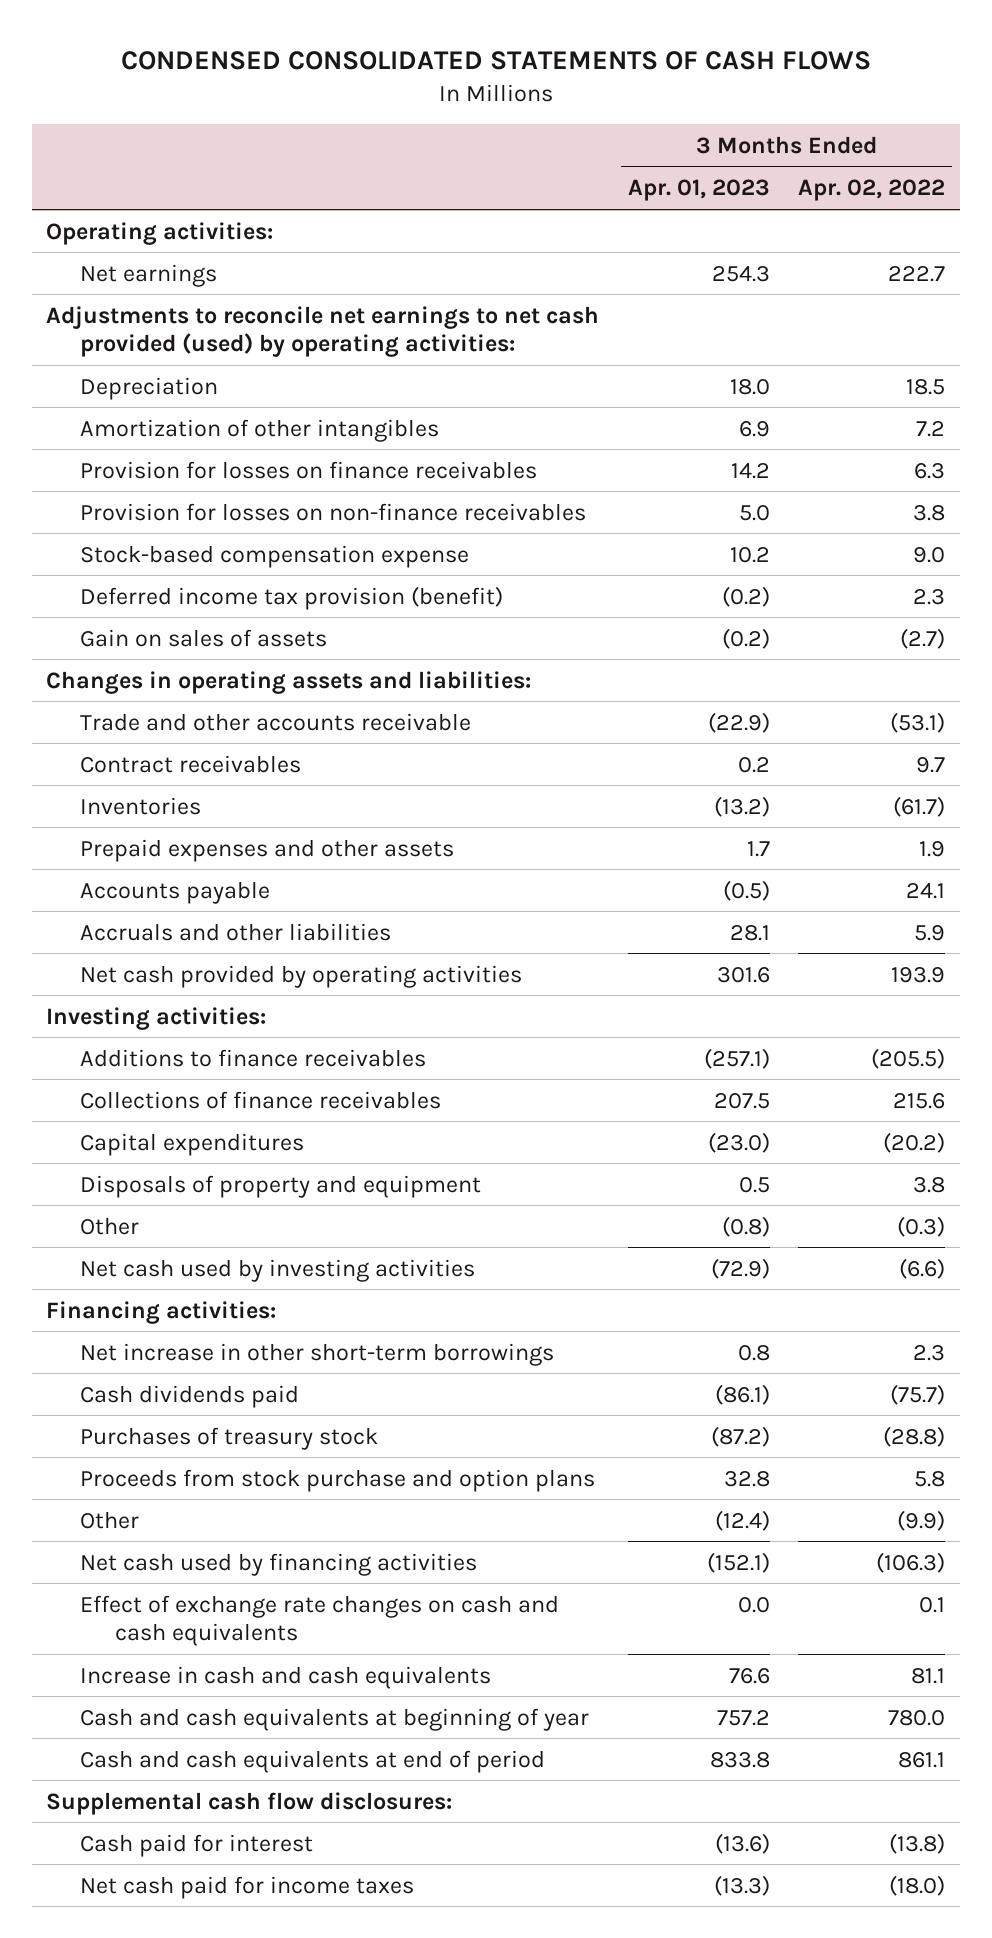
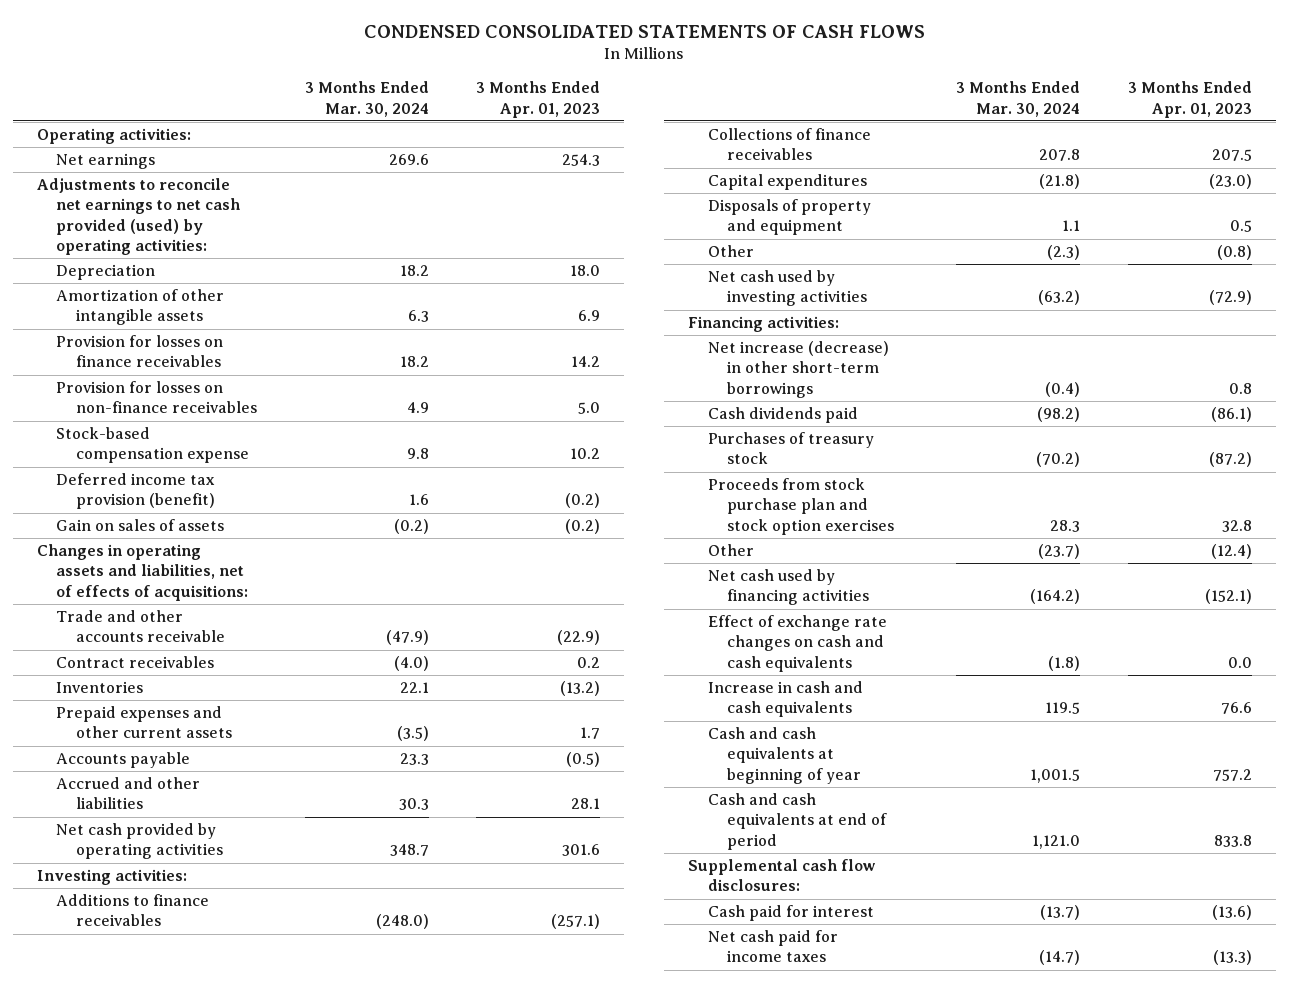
[798,179,946,202] Apr. 02, 2022 -> none
none -> [304,81,429,117] 3 Months Ended Mar. 30, 2024
[80,418,440,442] Amortization of other intangibles -> [56,289,225,326] Amortization of other intangible assets
[46,670,532,694] Changes in operating assets and liabilities: -> [36,544,249,601] Changes in operating assets and liabilities, net of effects of acquisitions:
[80,838,455,862] Prepaid expenses and other assets -> [56,706,232,739] Prepaid expenses and other current assets
[80,922,392,941] Accruals and other liabilities -> [56,777,201,810] Accrued and other liabilities
[80,1342,555,1366] Net increase in other short-term borrowings -> [707,341,889,398] Net increase (decrease) in other short-term borrowings
[80,1468,596,1492] Proceeds from stock purchase and option plans -> [707,478,894,535] Proceeds from stock purchase plan and stock option exercises

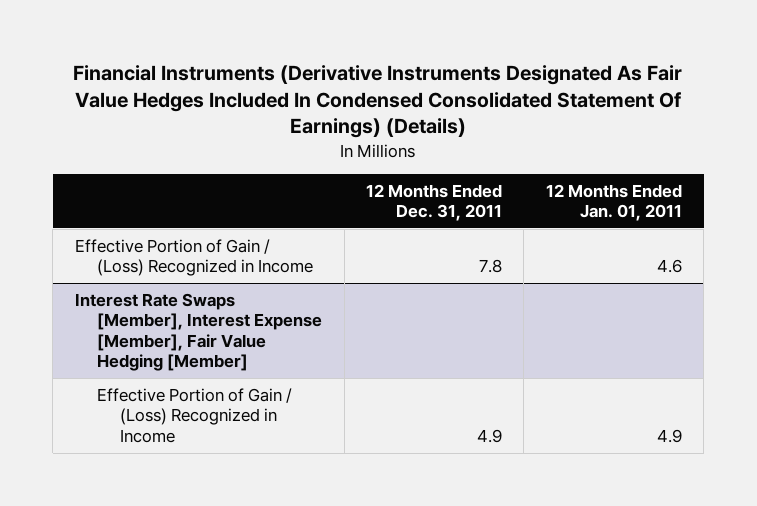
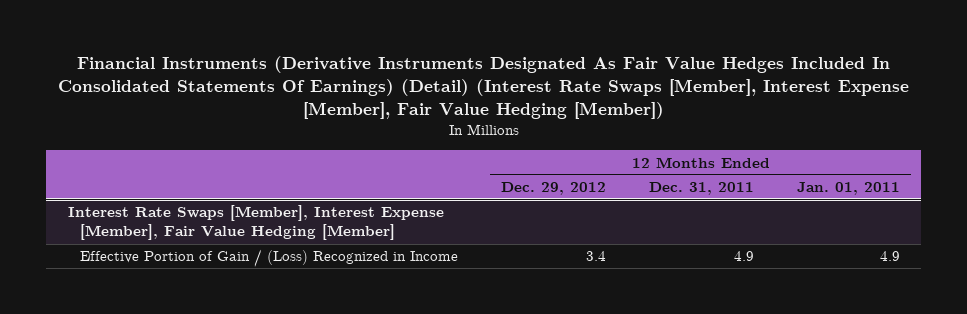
[73,64,683,139] Financial Instruments (Derivative Instruments Designated As Fair Value Hedges Included In Condensed Consolidated Statement Of Earnings) (Details) -> [57,56,909,120] Financial Instruments (Derivative Instruments Designated As Fair Value Hedges Included In Consolidated Statements Of Earnings) (Detail) (Interest Rate Swaps [Member], Interest Expense [Member], Fair Value Hedging [Member])
none -> [501,181,607,195] Dec. 29, 2012
[74,238,314,277] Effective Portion of Gain / (Loss) Recognized in Income -> none

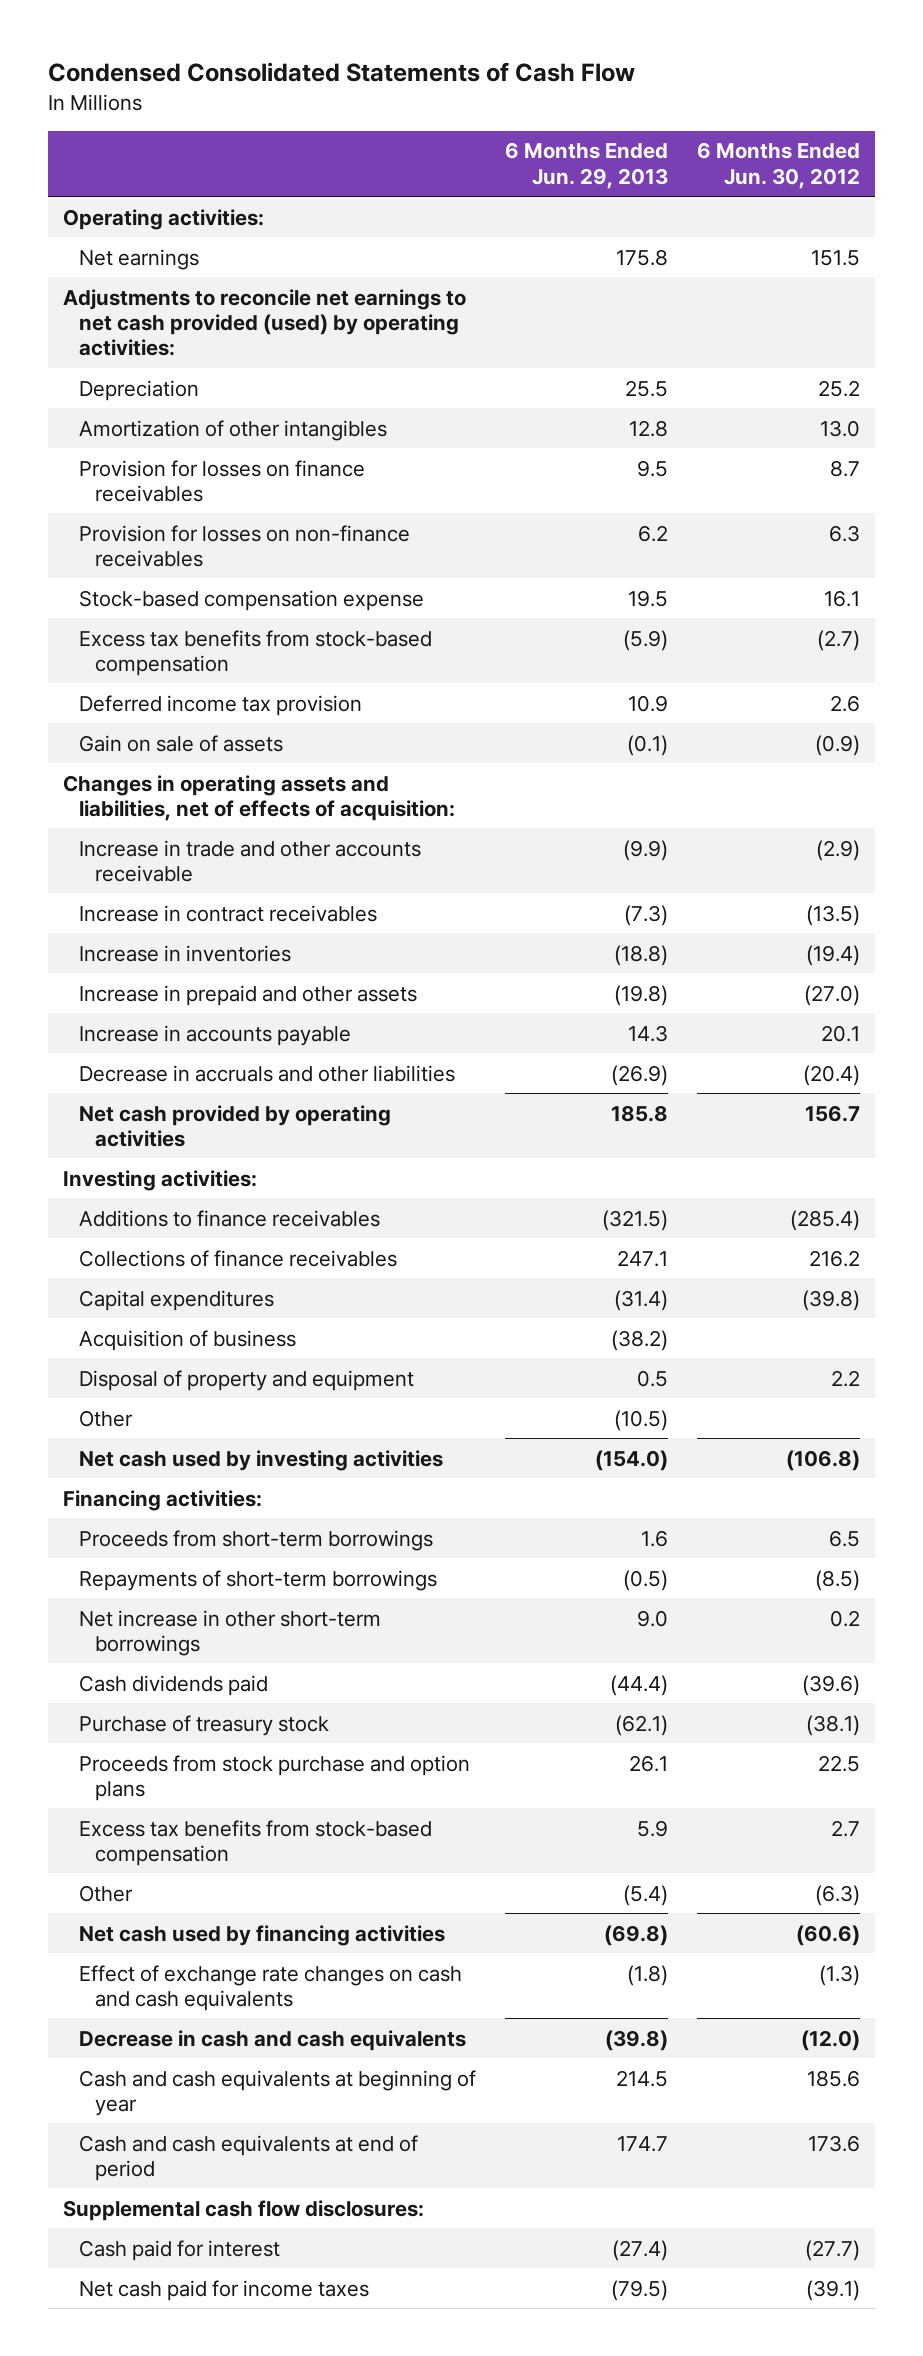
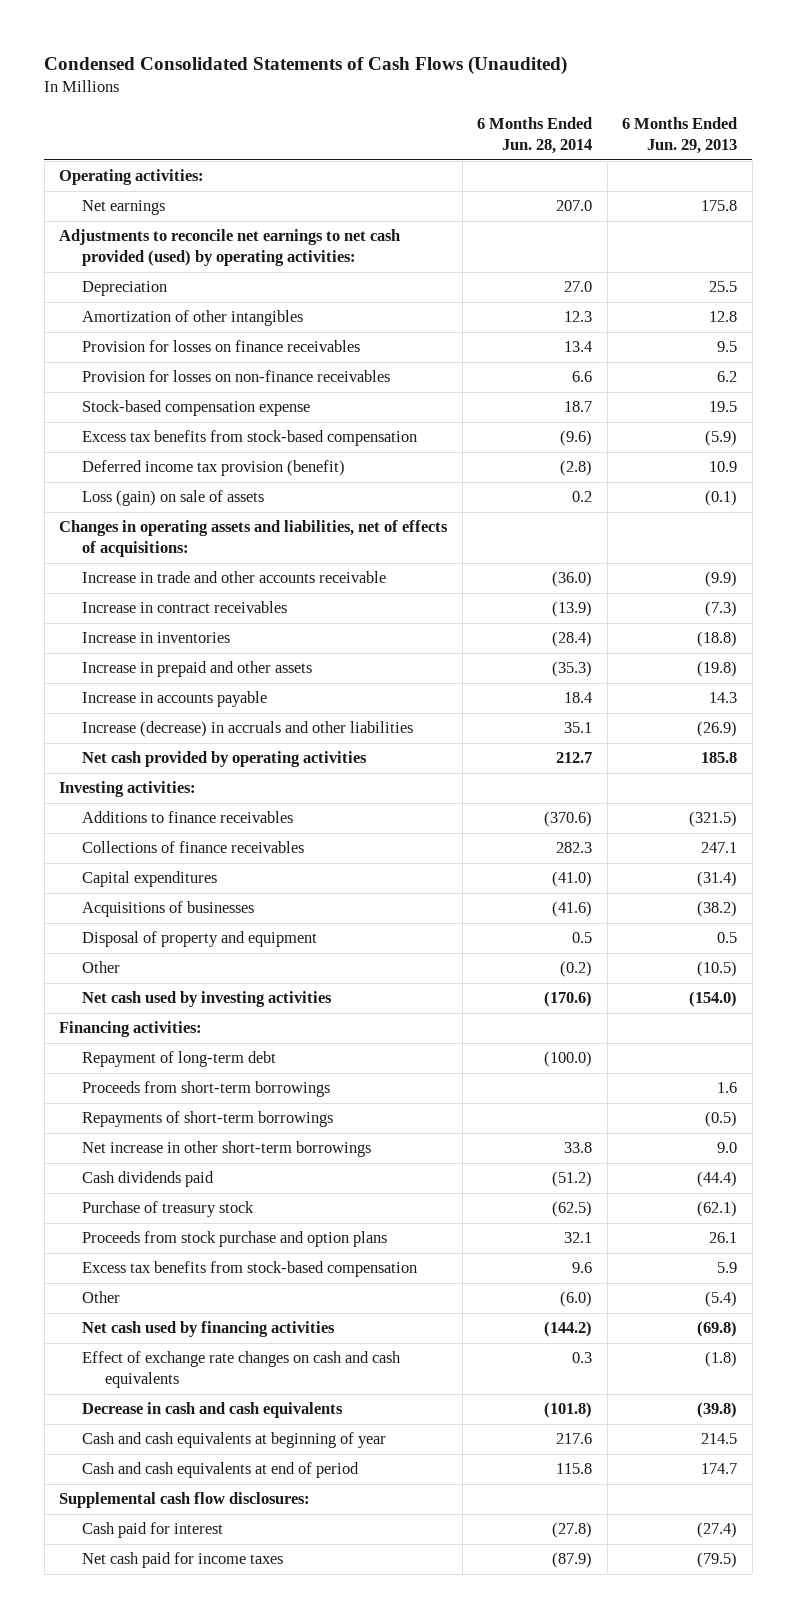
[48,62,636,83] Condensed Consolidated Statements of Cash Flow -> [44,55,568,75] Condensed Consolidated Statements of Cash Flows (Unaudited)
[697,142,861,189] 6 Months Ended Jun. 30, 2012 -> none
none -> [477,117,593,154] 6 Months Ended Jun. 28, 2014
[79,694,363,716] Deferred income tax provision -> [82,460,346,477] Deferred income tax provision (benefit)
[79,734,284,752] Gain on sale of assets -> [82,490,265,507] Loss (gain) on sale of assets
[62,774,456,821] Changes in operating assets and liabilities, net of effects of acquisition: -> [59,520,449,558] Changes in operating assets and liabilities, net of effects of acquisitions:
[79,1064,456,1082] Decrease in accruals and other liabilities -> [82,721,414,738] Increase (decrease) in accruals and other liabilities
[79,1329,297,1351] Acquisition of business -> [82,901,255,918] Acquisitions of businesses
none -> [82,1051,277,1068] Repayment of long-term debt

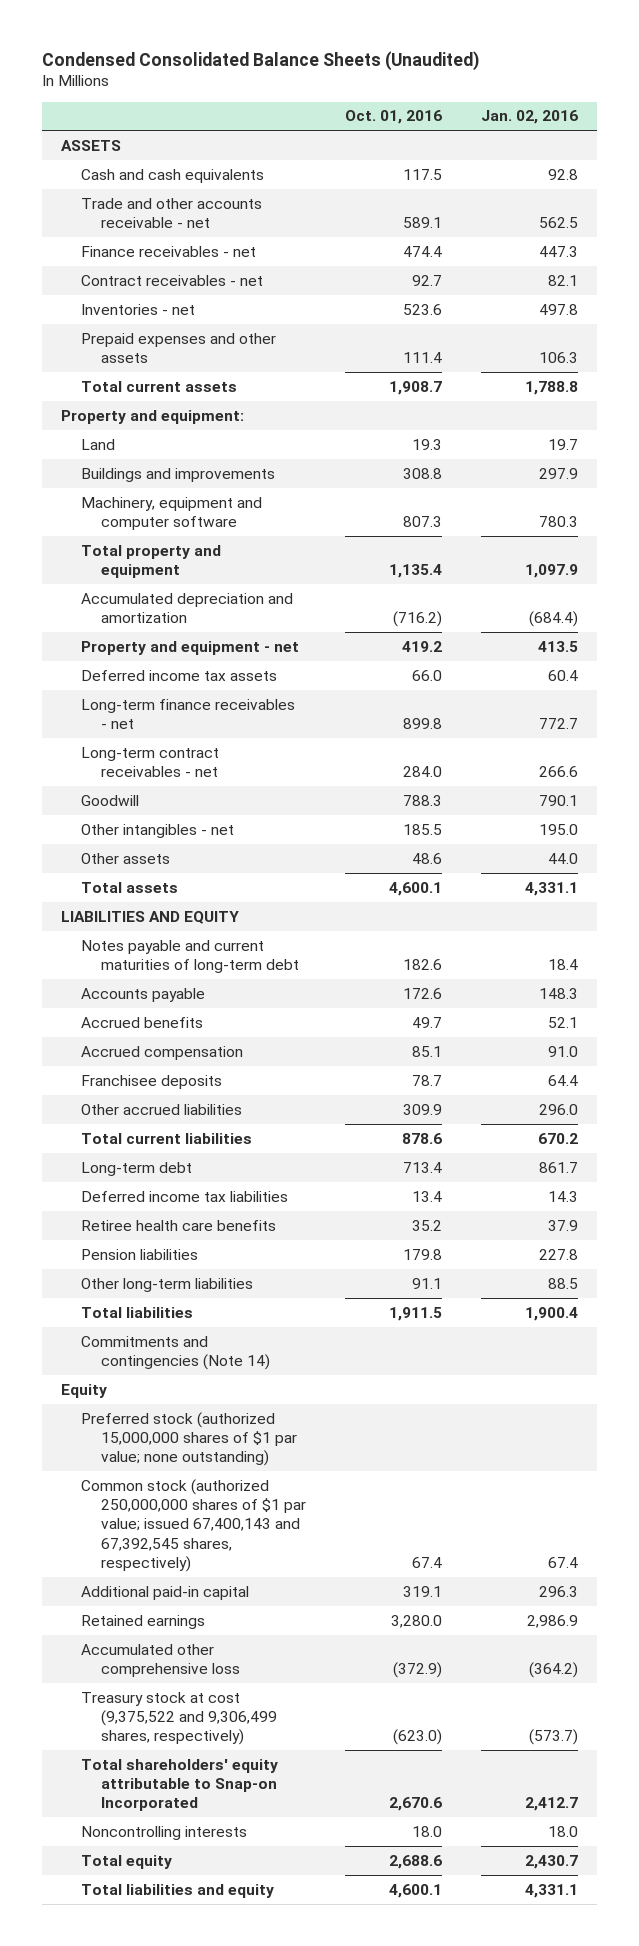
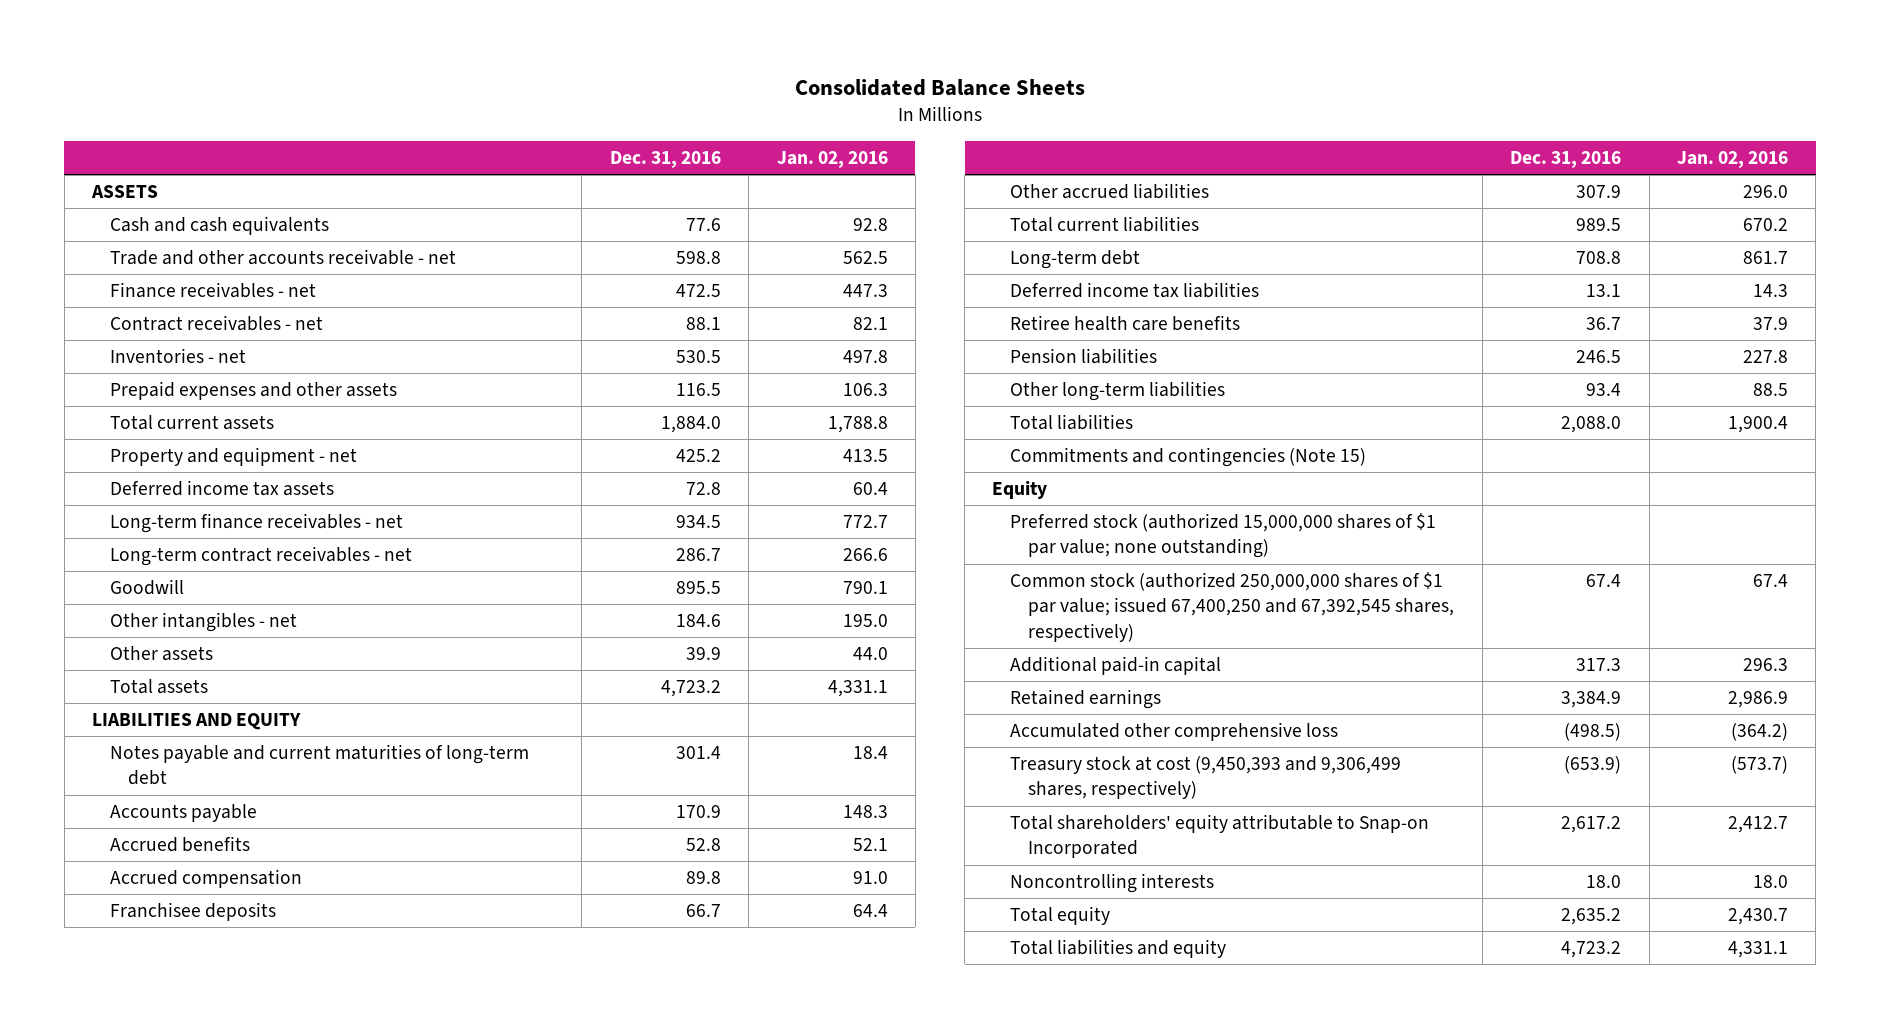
[41,50,479,71] Condensed Consolidated Balance Sheets (Unaudited) -> [794,78,1085,96] Consolidated Balance Sheets
[345,110,443,125] Oct. 01, 2016 -> none
none -> [609,150,721,168] Dec. 31, 2016
[61,409,245,424] Property and equipment: -> none
[81,438,116,450] Land -> none
[81,467,276,482] Buildings and improvements -> none
[81,496,263,531] Machinery, equipment and computer software -> none
[81,544,222,579] Total property and equipment -> none
[81,592,294,624] Accumulated depreciation and amortization -> none
[81,1335,271,1371] Commitments and contingencies (Note 14) -> [1010,447,1367,468] Commitments and contingencies (Note 15)
[81,1478,307,1573] Common stock (authorized 250,000,000 shares of $1 par value; issued 67,400,143 and 67,392,545 shares, respectively) -> [1010,572,1455,642] Common stock (authorized 250,000,000 shares of $1 par value; issued 67,400,250 and 67,392,545 shares, respectively)
[81,1691,278,1746] Treasury stock at cost (9,375,522 and 9,306,499 shares, respectively) -> [1010,756,1402,800] Treasury stock at cost (9,450,393 and 9,306,499 shares, respectively)

